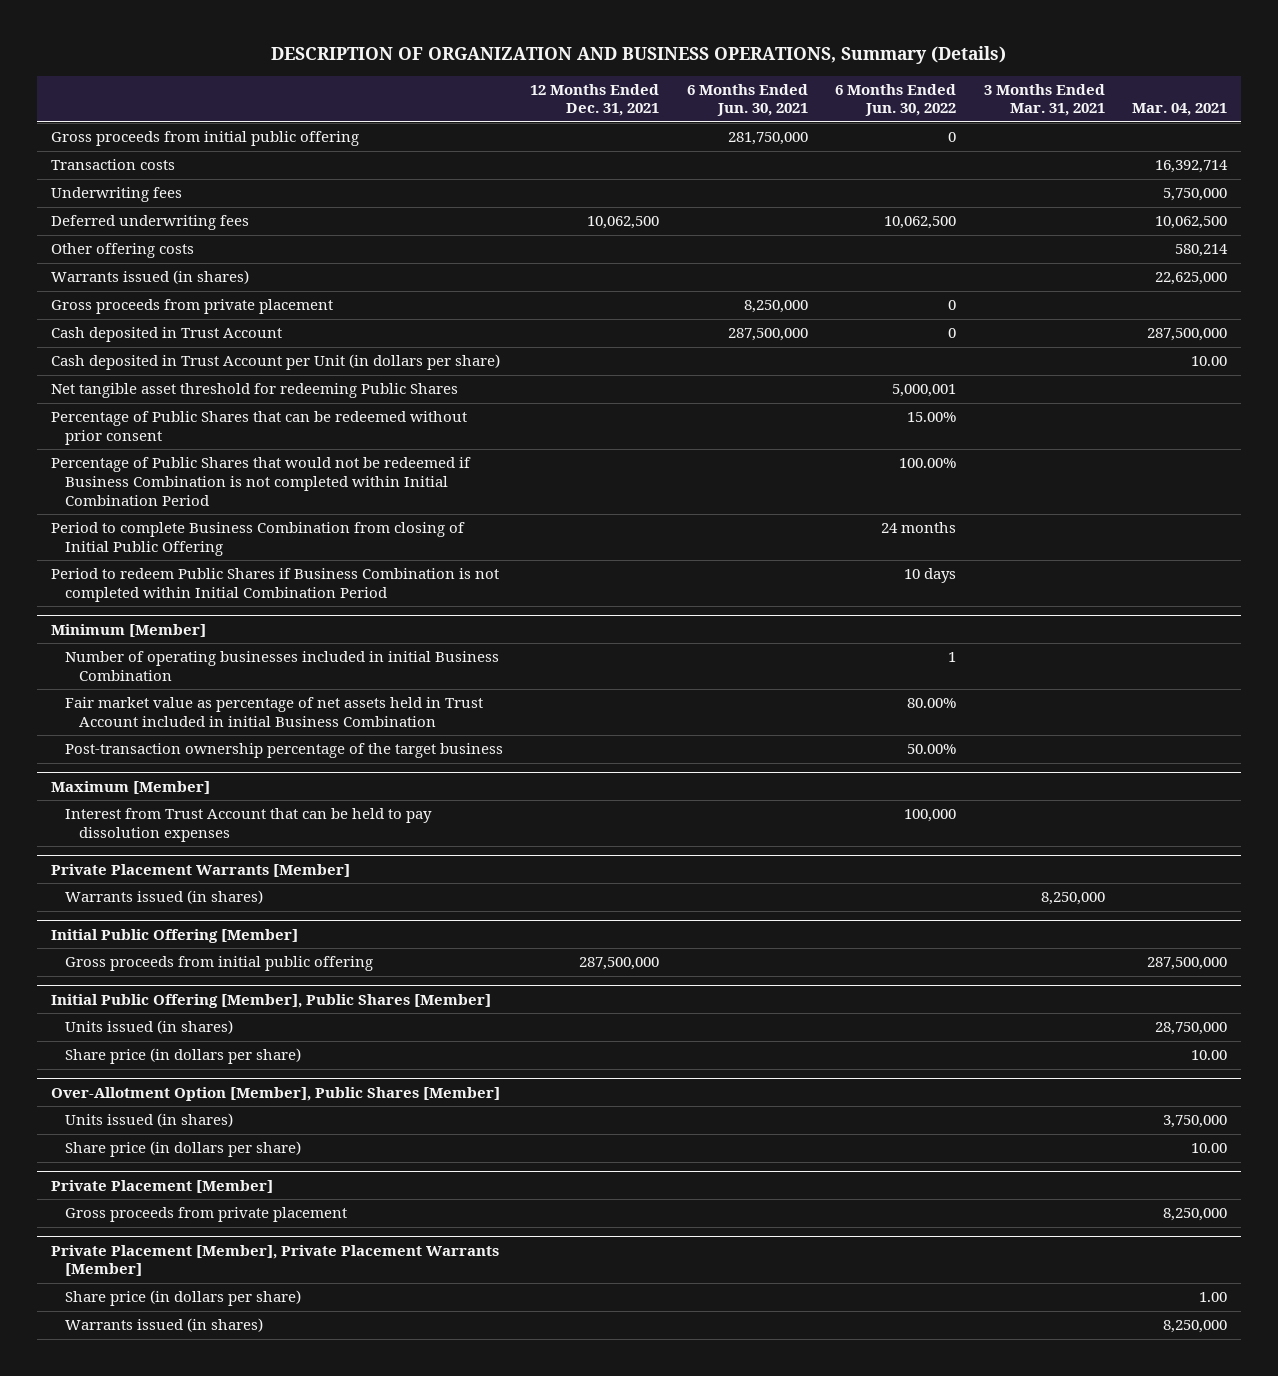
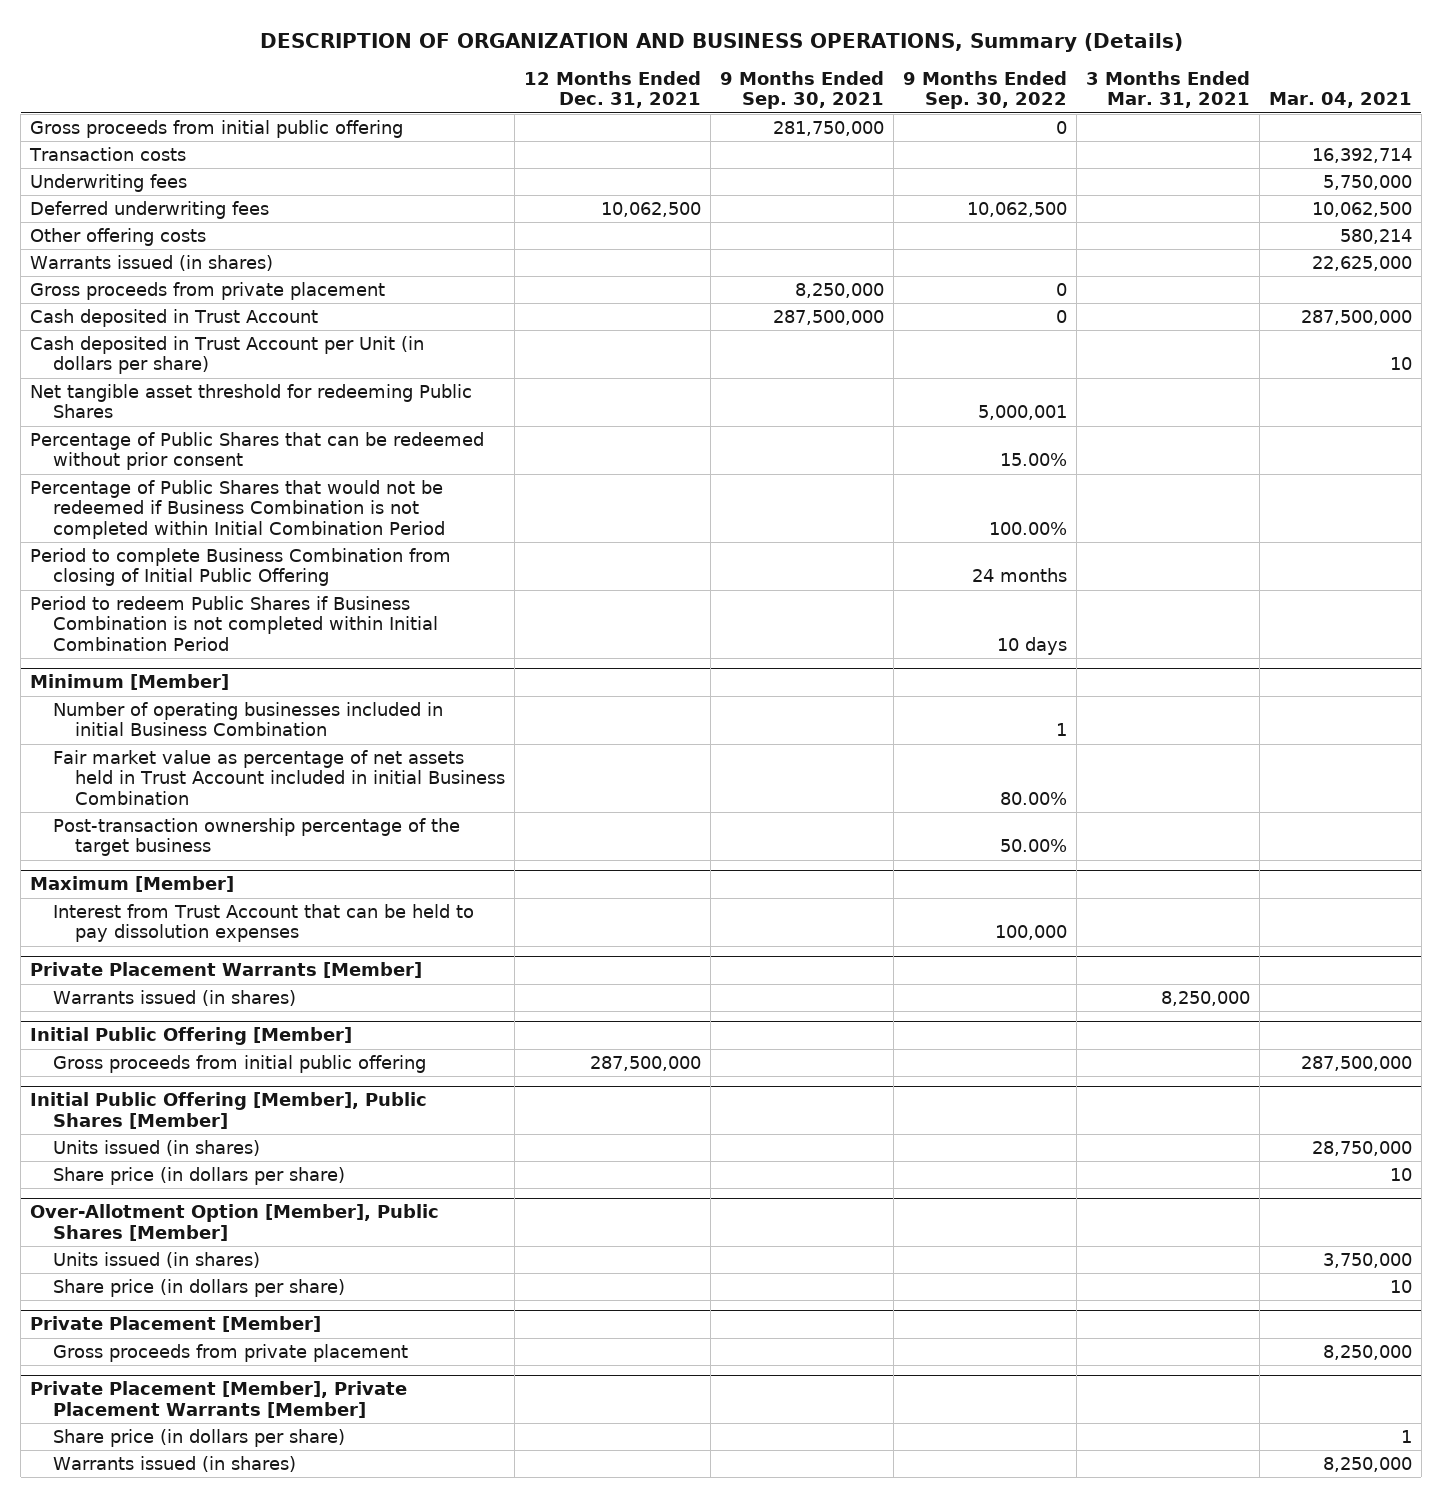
[686,83,808,117] 6 Months Ended Jun. 30, 2021 -> none
[835,83,957,117] 6 Months Ended Jun. 30, 2022 -> none
none -> [720,71,885,110] 9 Months Ended Sep. 30, 2021
none -> [902,71,1067,110] 9 Months Ended Sep. 30, 2022
[1191,356,1228,367] 10.00 -> [1389,357,1412,371] 10
[1191,1050,1228,1061] 10.00 -> [1389,1167,1412,1181] 10
[1191,1143,1228,1154] 10.00 -> [1389,1279,1412,1293] 10
[1199,1292,1228,1303] 1.00 -> [1400,1429,1412,1443] 1

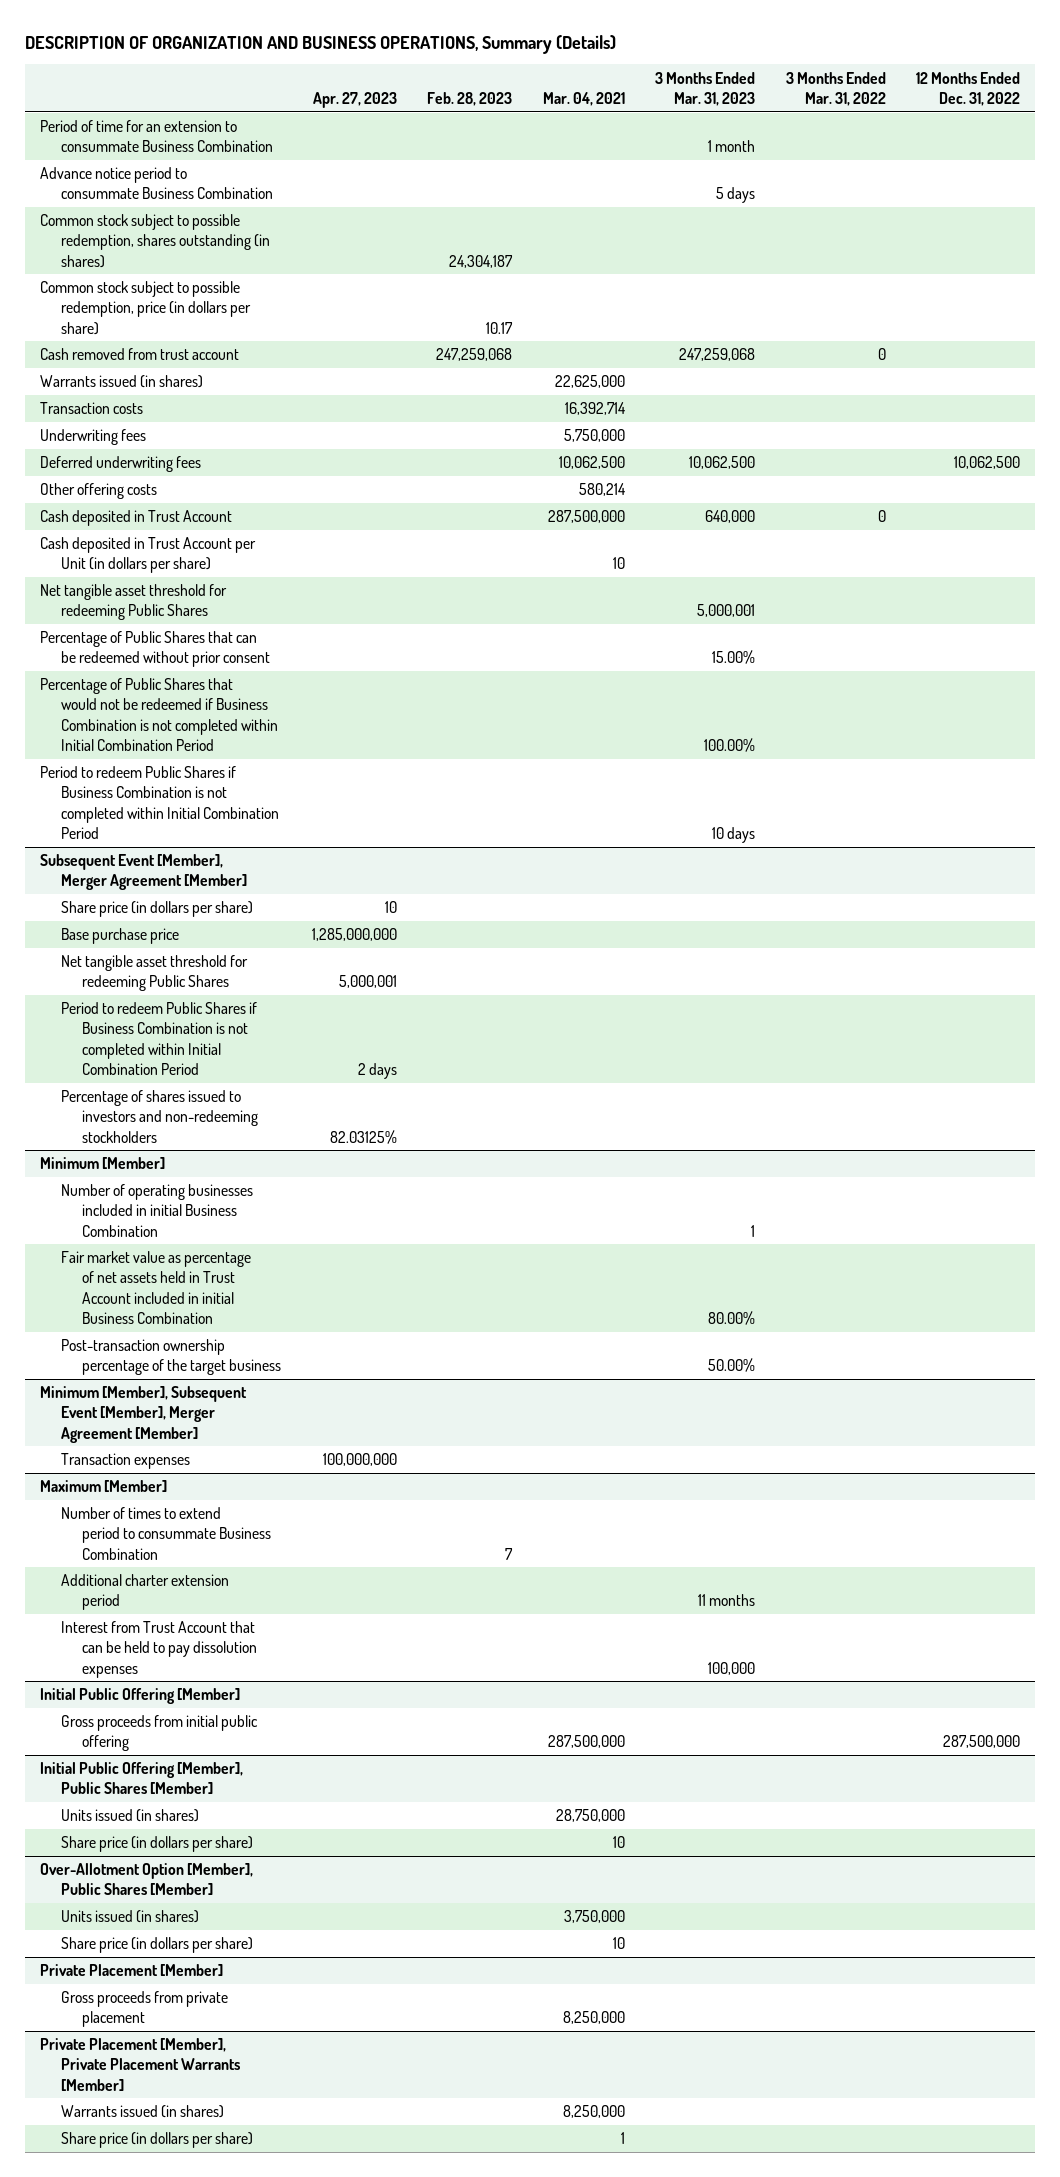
[524,71,702,109] 12 Months Ended Dec. 31, 2021 -> none
[720,71,885,110] 9 Months Ended Sep. 30, 2021 -> none
[902,71,1067,110] 9 Months Ended Sep. 30, 2022 -> none
[1085,71,1250,109] 3 Months Ended Mar. 31, 2021 -> none
none -> [312,91,397,108] Apr. 27, 2023
none -> [427,91,513,106] Feb. 28, 2023
none -> [655,71,756,106] 3 Months Ended Mar. 31, 2023
none -> [785,71,886,106] 3 Months Ended Mar. 31, 2022
none -> [916,71,1021,106] 12 Months Ended Dec. 31, 2022
[30,119,404,138] Gross proceeds from initial public offering -> none
none -> [40,120,274,153] Period of time for an extension to consummate Business Combination
none -> [40,167,274,200] Advance notice period to consummate Business Combination
none -> [40,214,271,268] Common stock subject to possible redemption, shares outstanding (in shares)
none -> [40,281,252,335] Common stock subject to possible redemption, price (in dollars per share)
none -> [40,348,240,361] Cash removed from trust account
[30,254,274,271] Warrants issued (in shares) -> [40,375,204,389] Warrants issued (in shares)
[30,281,386,300] Gross proceeds from private placement -> none
[30,547,452,587] Period to complete Business Combination from closing of Initial Public Offering -> none
none -> [40,854,248,891] Subsequent Event [Member], Merger Agreement [Member]
none -> [61,901,254,918] Share price (in dollars per share)
none -> [61,928,180,945] Base purchase price
none -> [61,955,249,992] Net tangible asset threshold for redeeming Public Shares
none -> [61,1002,258,1075] Period to redeem Public Shares if Business Combination is not completed within Initial Combination Period
none -> [61,1090,259,1143] Percentage of shares issued to investors and non-redeeming stockholders
none -> [40,1386,248,1443] Minimum [Member], Subsequent Event [Member], Merger Agreement [Member]
none -> [61,1453,191,1470] Transaction expenses
none -> [61,1507,272,1560] Number of times to extend period to consummate Business Combination
none -> [61,1574,230,1611] Additional charter extension period
[30,962,423,979] Private Placement Warrants [Member] -> none
[52,989,296,1006] Warrants issued (in shares) -> none
[52,1428,345,1447] Share price (in dollars per share) -> [61,2132,254,2149] Share price (in dollars per share)

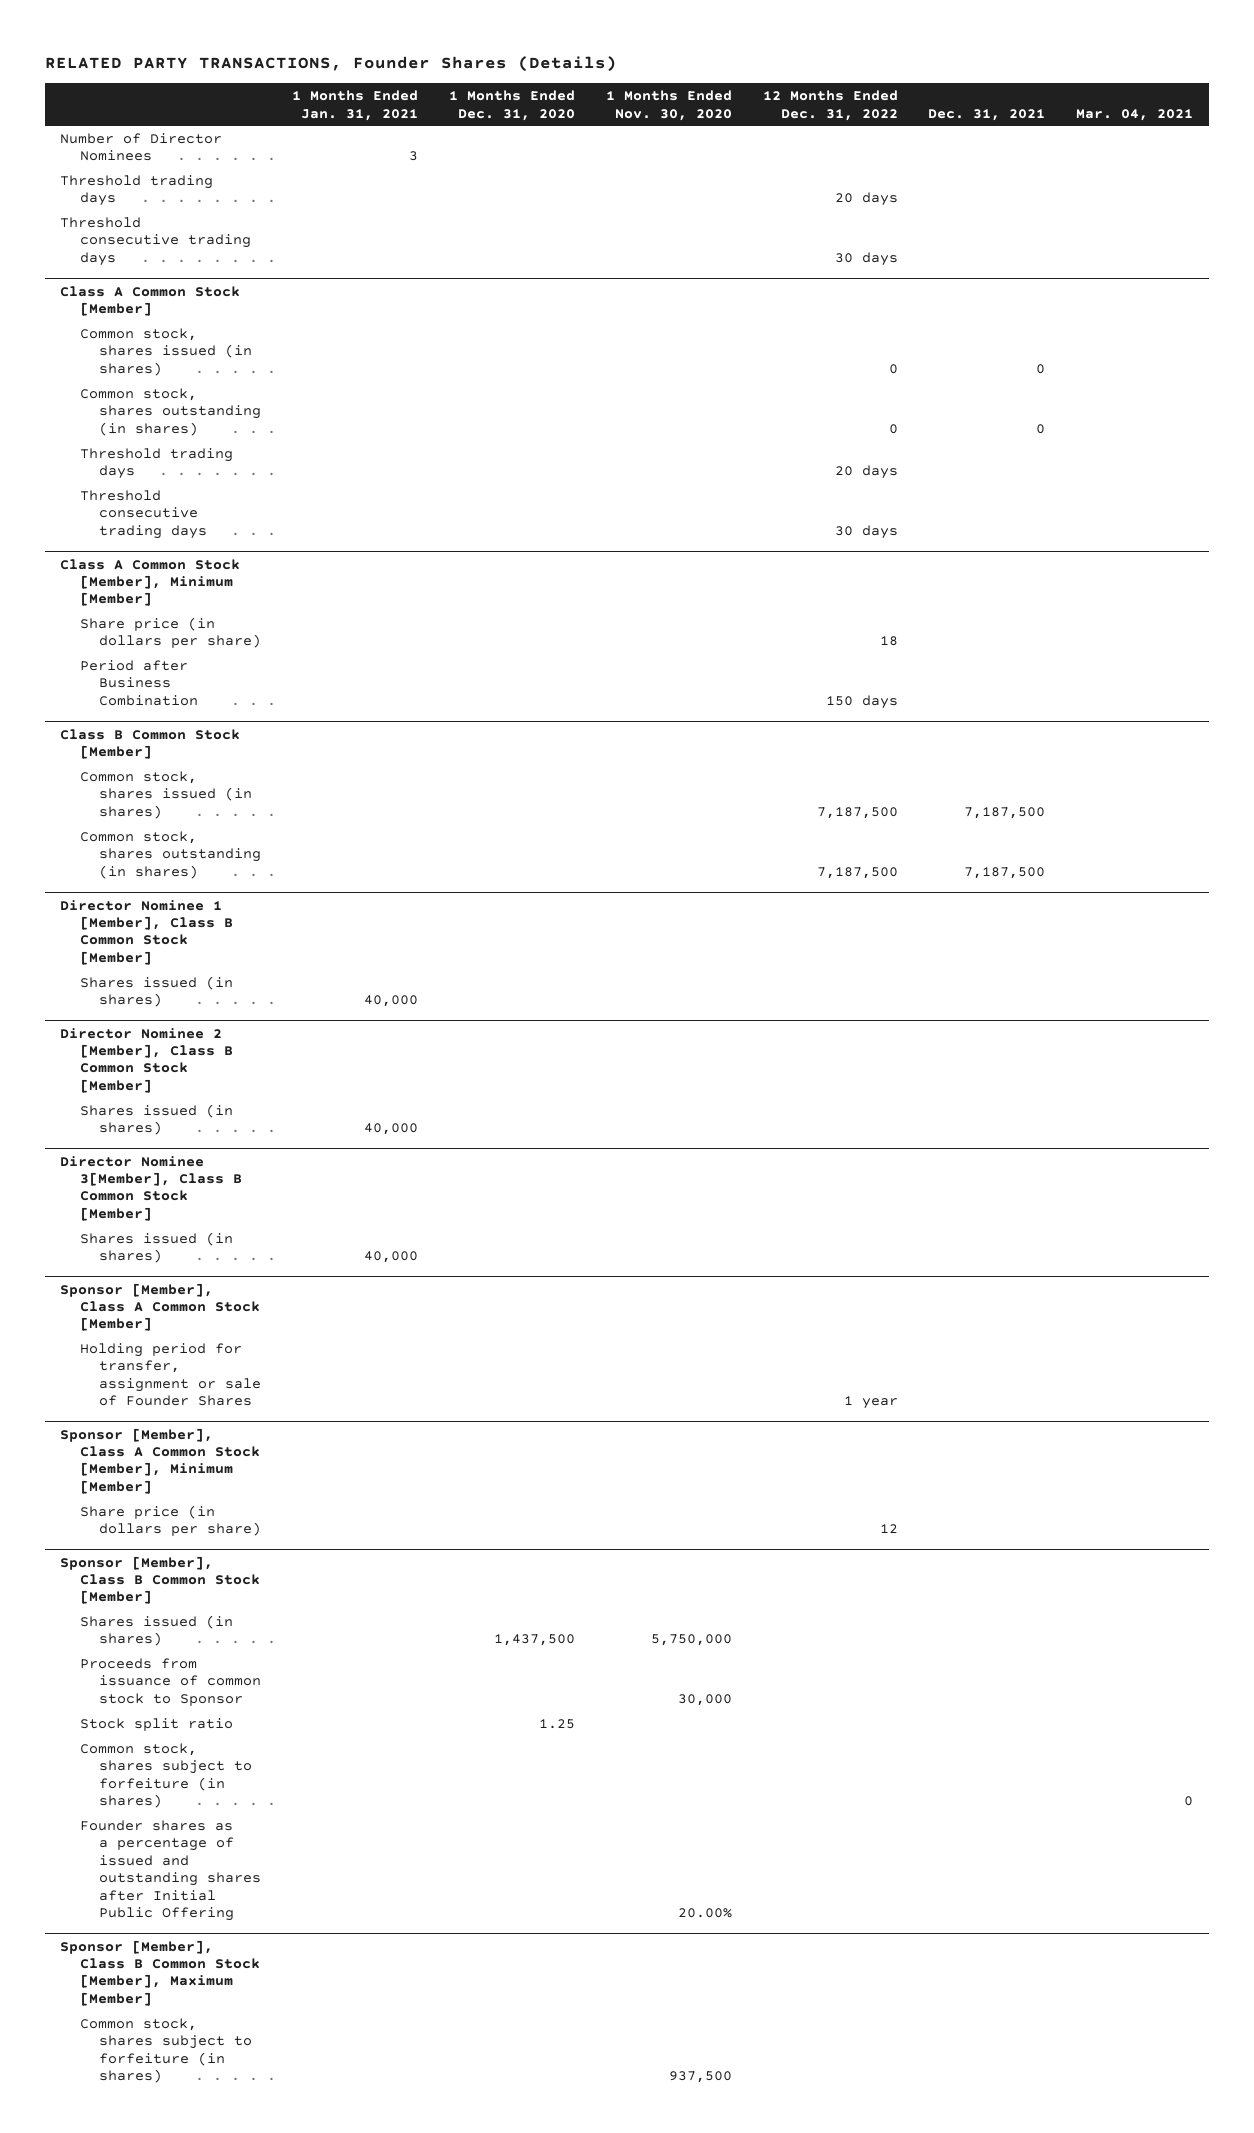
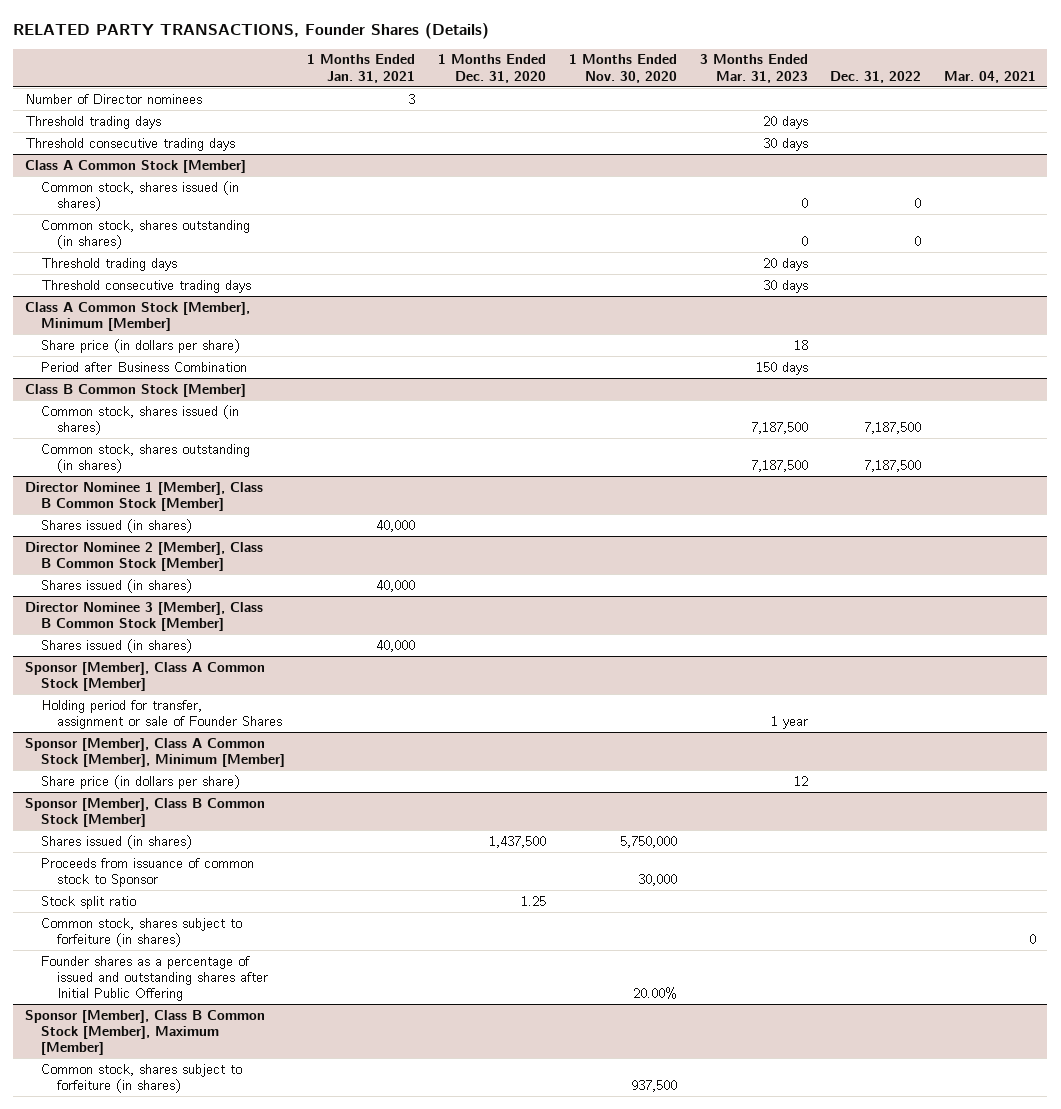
[762,90,898,121] 12 Months Ended Dec. 31, 2022 -> none
[928,108,1046,121] Dec. 31, 2021 -> none
none -> [699,54,808,83] 3 Months Ended Mar. 31, 2023
none -> [830,70,922,83] Dec. 31, 2022
[60,132,223,162] Number of Director Nominees -> [24,93,202,104] Number of Director nominees
[60,1155,242,1221] Director Nominee 3[Member], Class B Common Stock [Member] -> [24,601,263,631] Director Nominee 3 [Member], Class B Common Stock [Member]

